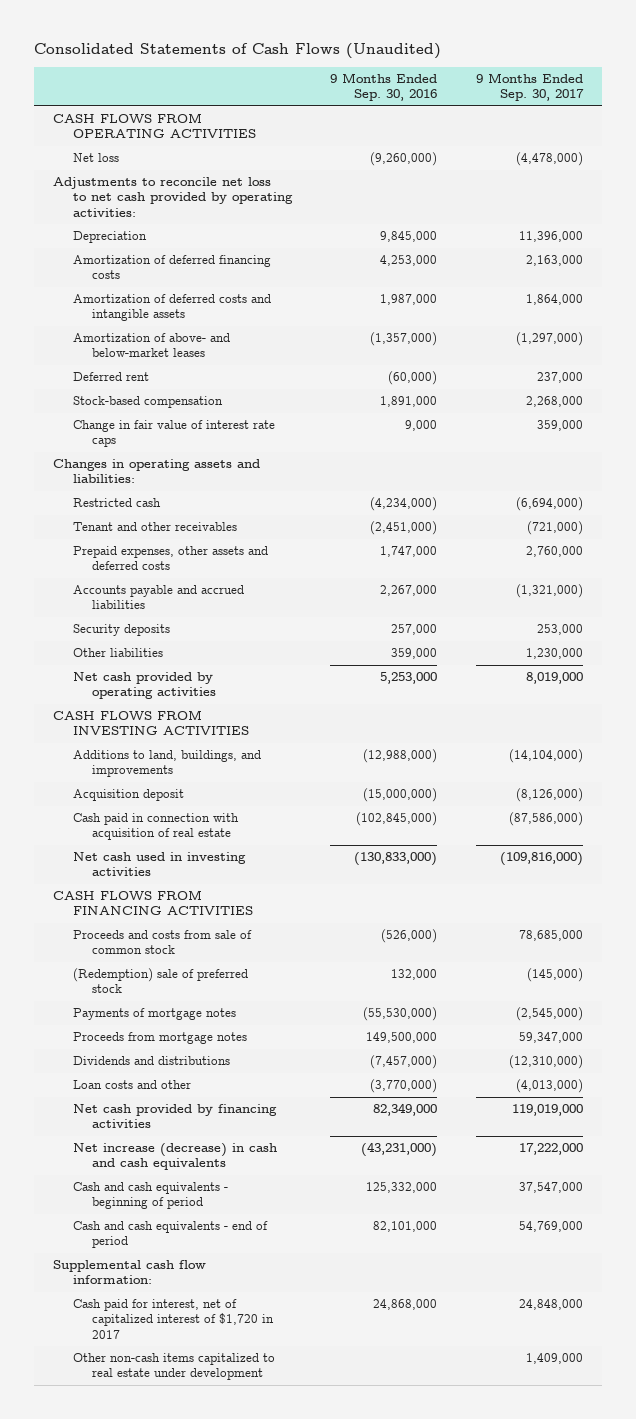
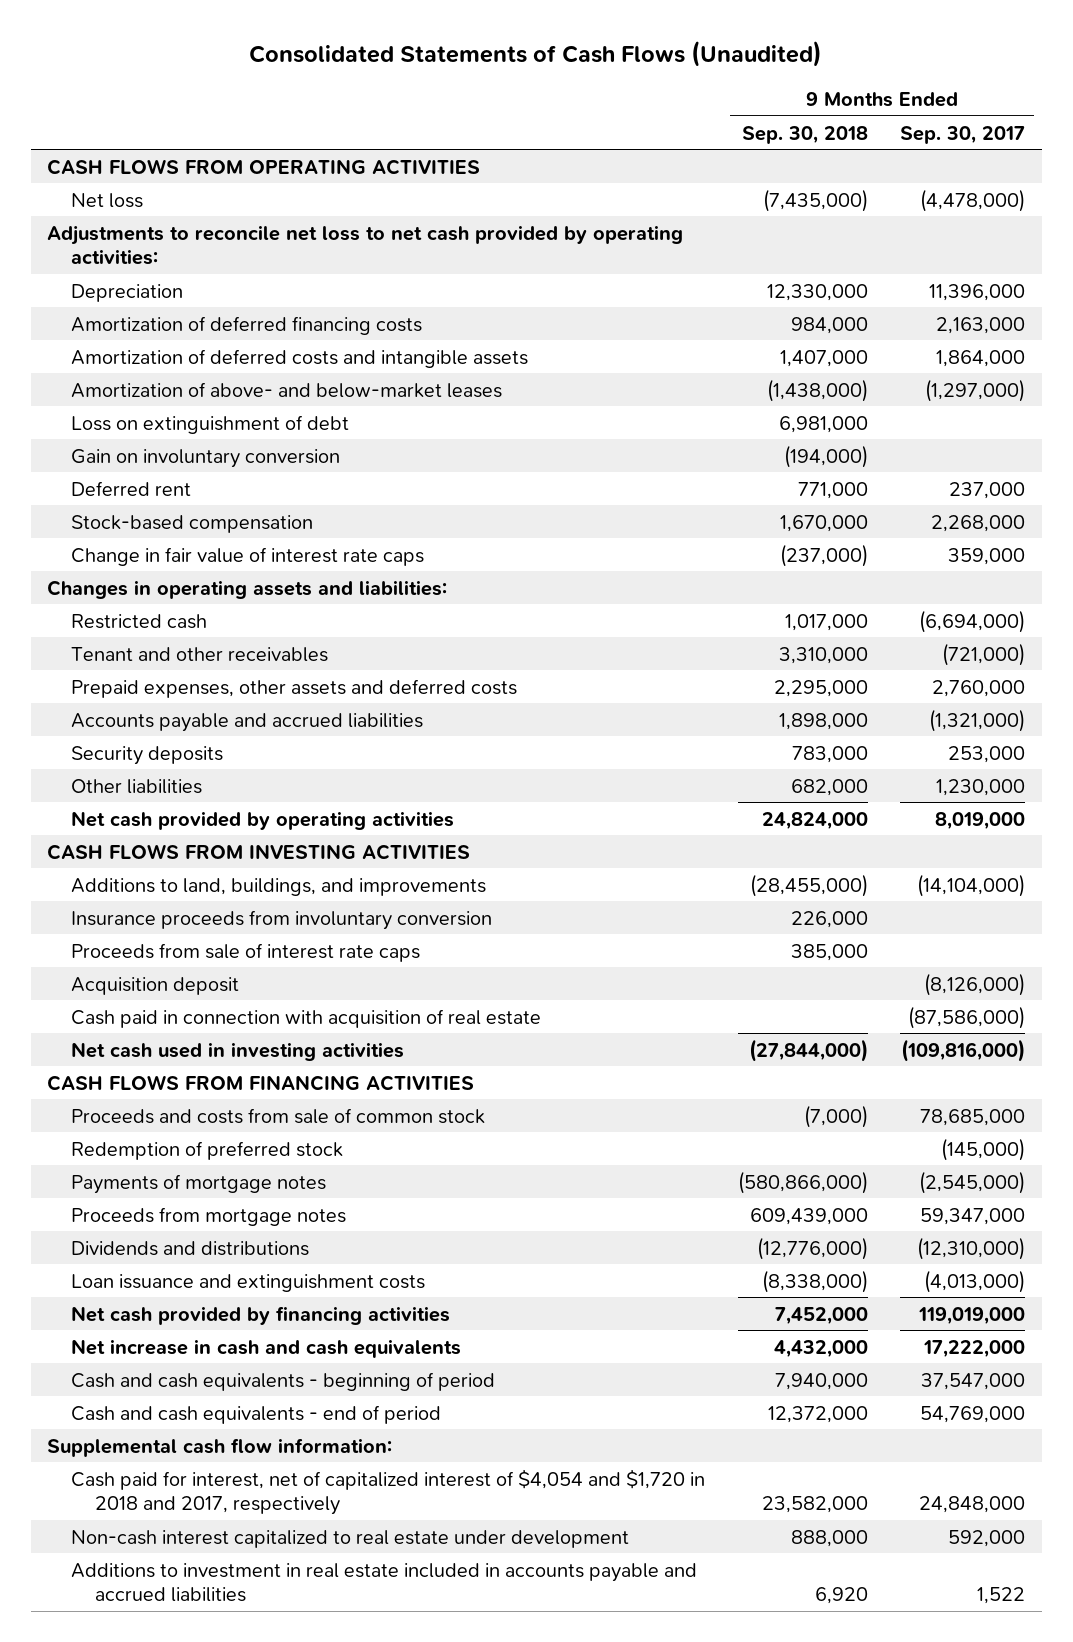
[330,73,438,102] 9 Months Ended Sep. 30, 2016 -> none
none -> [741,125,868,144] Sep. 30, 2018
none -> [71,414,350,434] Loss on extinguishment of debt
none -> [71,448,341,468] Gain on involuntary conversion
none -> [71,909,493,930] Insurance proceeds from involuntary conversion
none -> [71,942,421,962] Proceeds from sale of interest rate caps
[72,968,248,994] (Redemption) sale of preferred stock -> [71,1140,344,1160] Redemption of preferred stock
[72,1080,191,1090] Loan costs and other -> [71,1273,426,1292] Loan issuance and extinguishment costs
[72,1143,277,1171] Net increase (decrease) in cash and cash equivalents -> [71,1338,462,1358] Net increase in cash and cash equivalents
[72,1299,275,1339] Cash paid for interest, net of capitalized interest of $1,720 in 2017 -> [71,1468,706,1516] Cash paid for interest, net of capitalized interest of $4,054 and $1,720 in 2018 and 2017, respectively
[72,1353,275,1381] Other non-cash items capitalized to real estate under development -> [71,1529,630,1548] Non-cash interest capitalized to real estate under development
[525,1353,583,1365] 1,409,000 -> [948,1529,1026,1547] 592,000
none -> [71,1562,698,1603] Additions to investment in real estate included in accounts payable and accrued liabilities

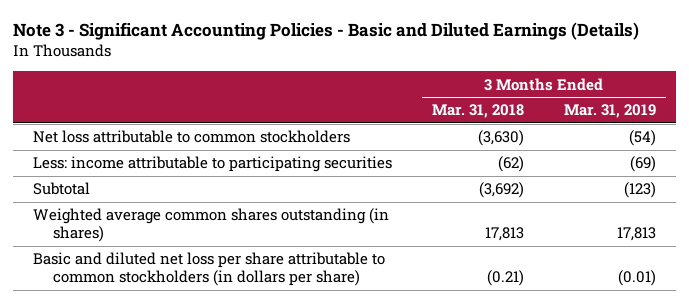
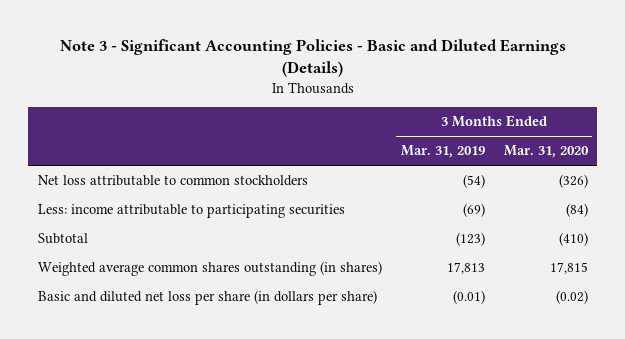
[432,104,525,119] Mar. 31, 2018 -> none
none -> [503,145,589,159] Mar. 31, 2020
[32,252,385,287] Basic and diluted net loss per share attributable to common stockholders (in dollars per share) -> [37,290,377,306] Basic and diluted net loss per share (in dollars per share)

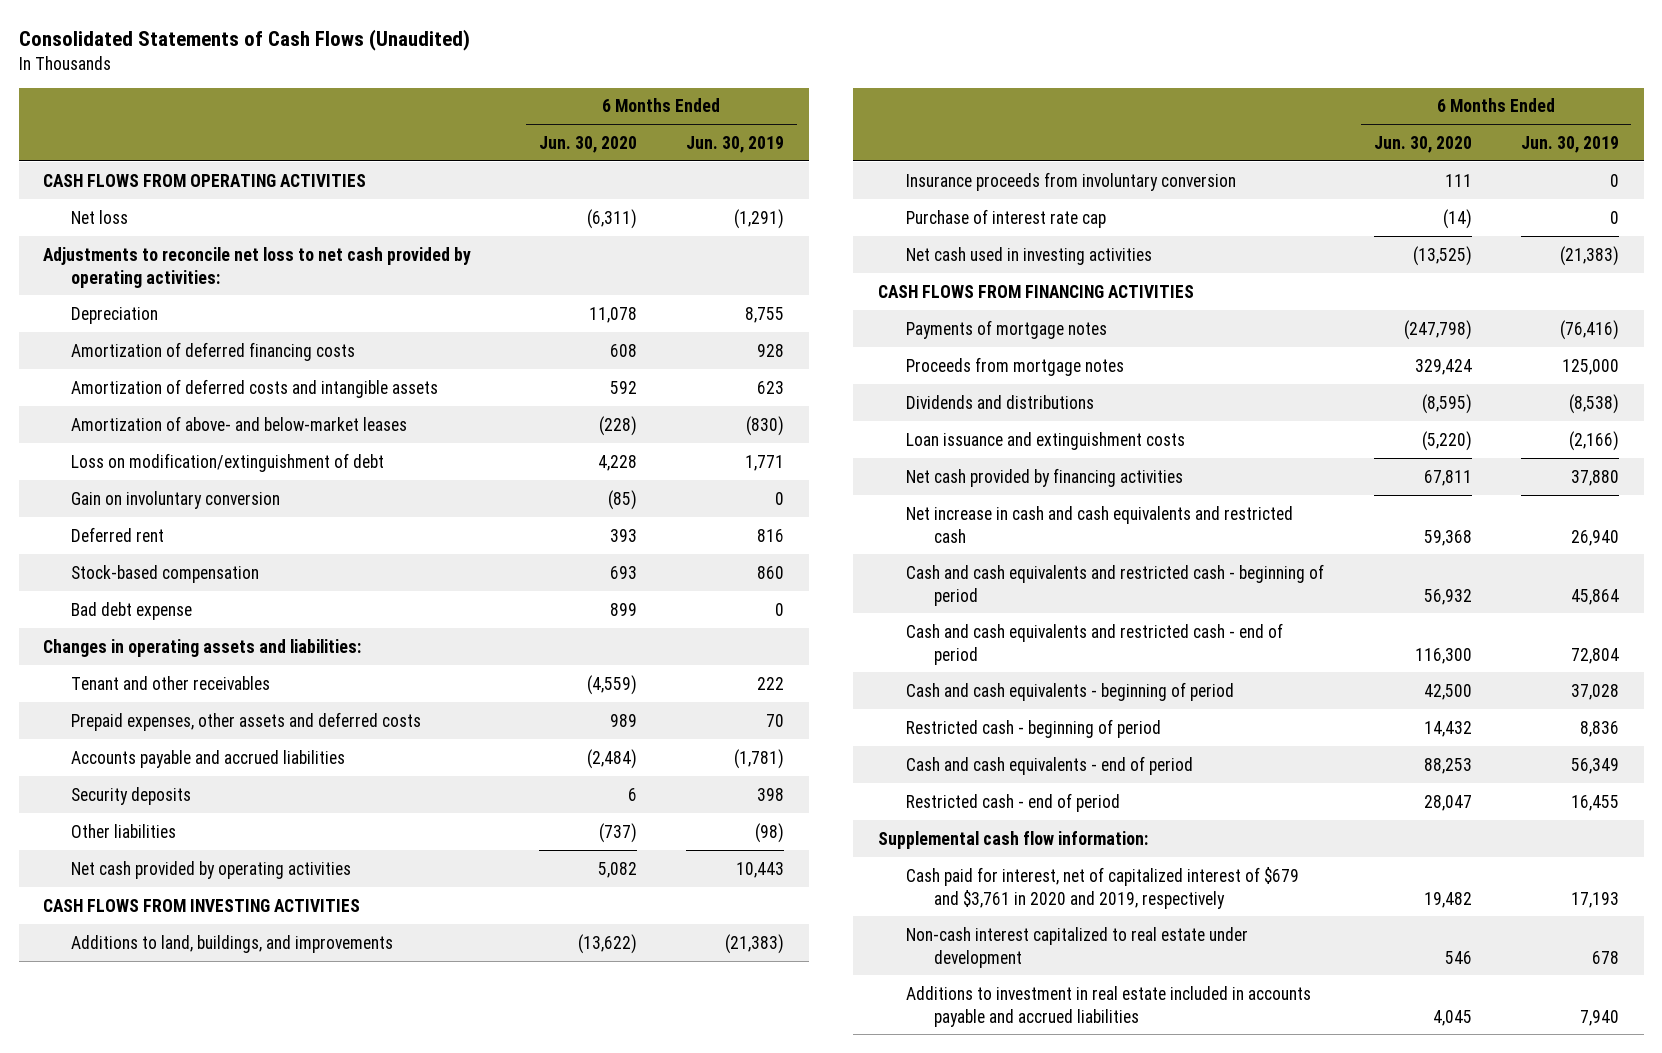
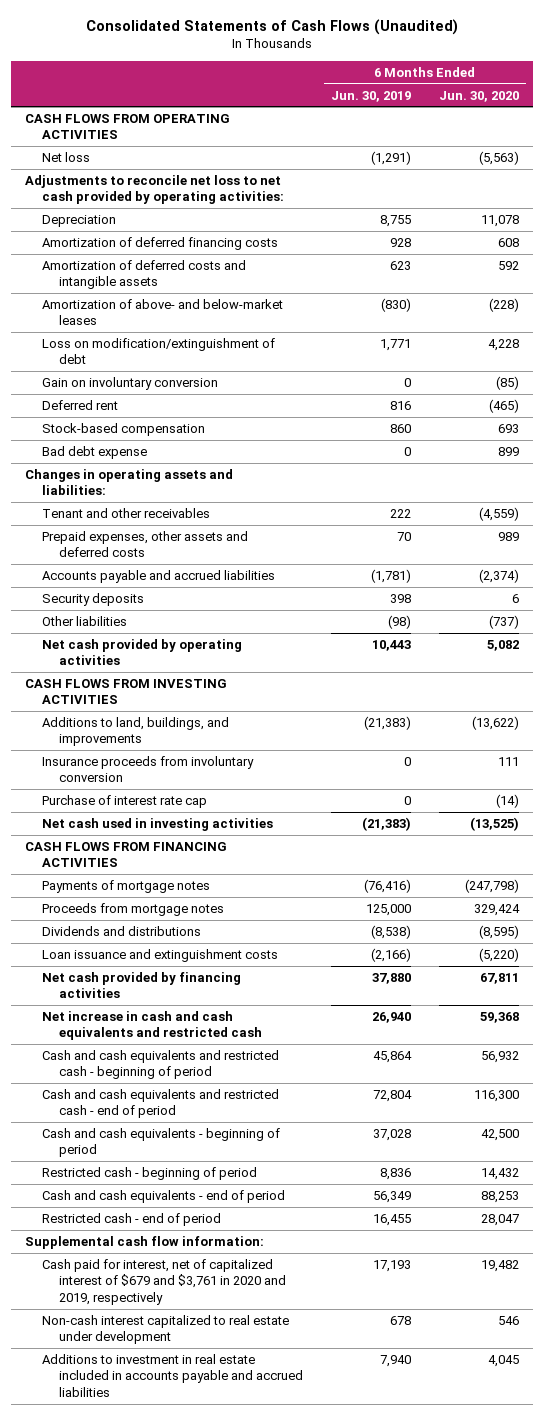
[586,208,637,229] (6,311) -> [478,150,519,165] (5,563)
[609,528,637,542] 393 -> [488,398,519,413] (465)
[586,748,637,769] (2,484) -> [478,568,519,583] (2,374)

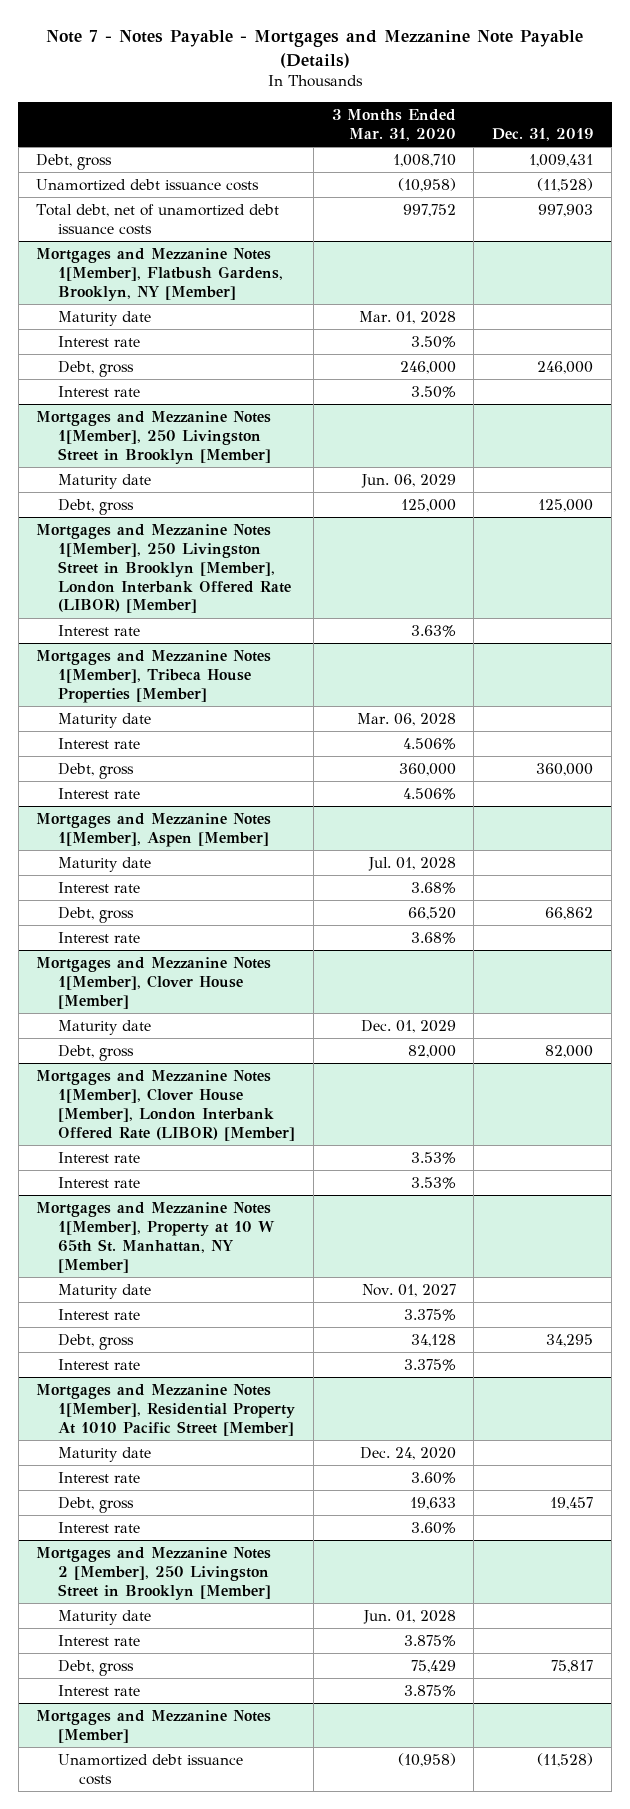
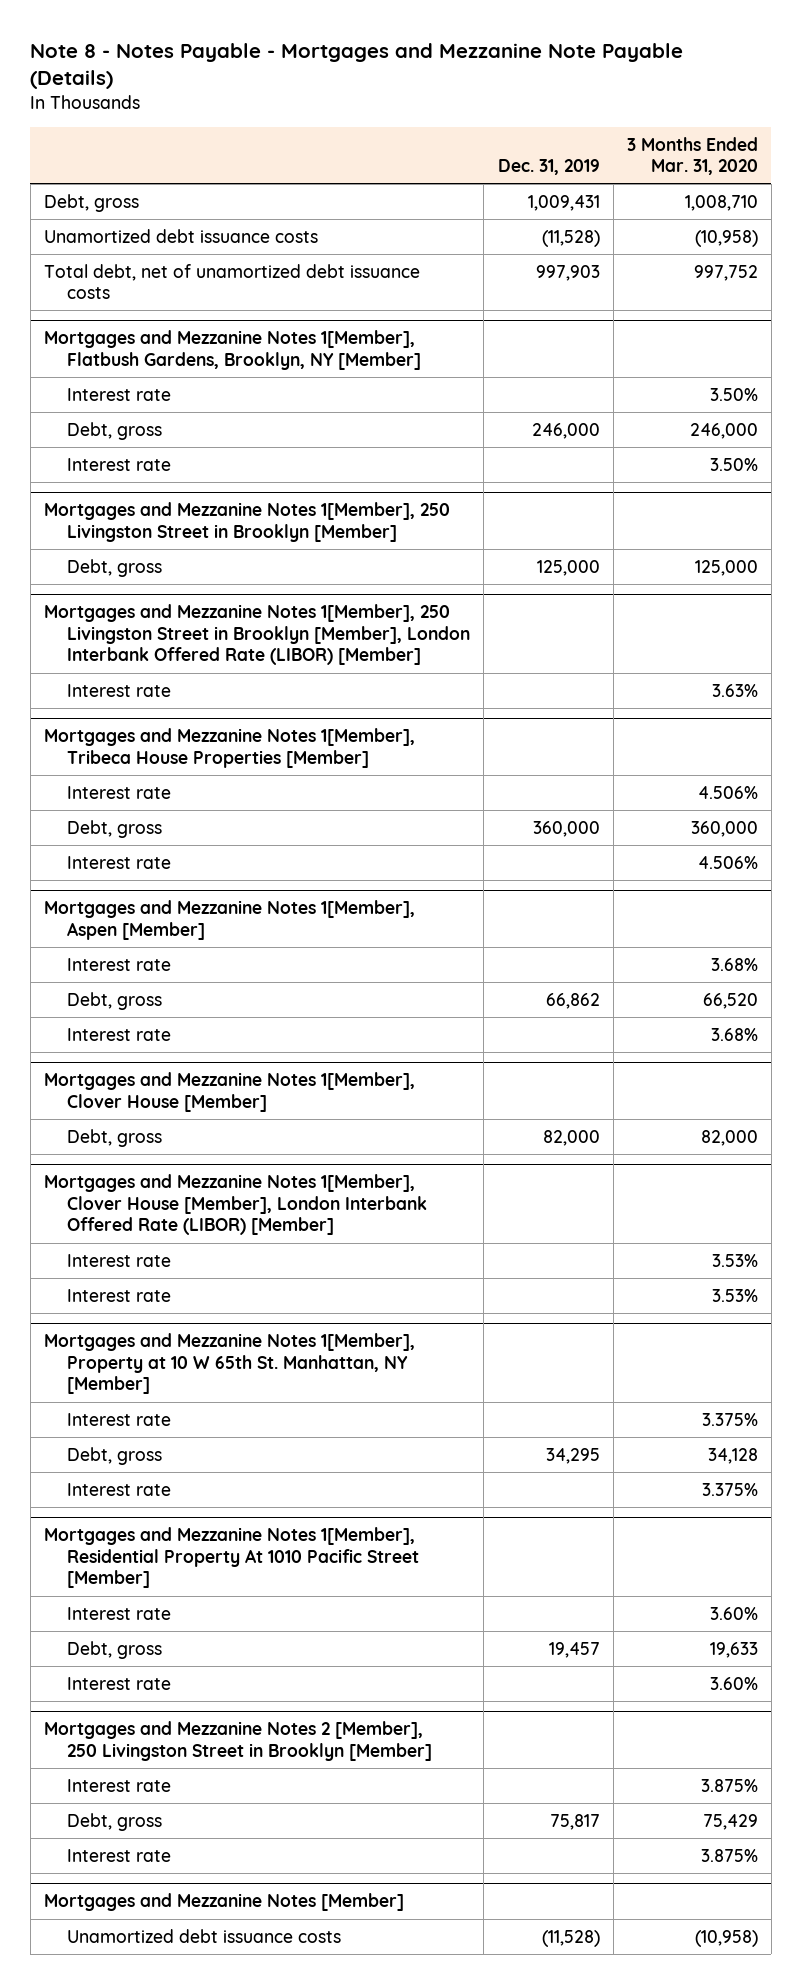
[45,29,583,68] Note 7 - Notes Payable - Mortgages and Mezzanine Note Payable (Details) -> [30,42,684,90] Note 8 - Notes Payable - Mortgages and Mezzanine Note Payable (Details)
[57,310,151,326] Maturity date -> none
[57,473,151,489] Maturity date -> none
[57,712,151,728] Maturity date -> none
[57,856,151,872] Maturity date -> none
[57,1019,151,1035] Maturity date -> none
[57,1283,151,1299] Maturity date -> none
[57,1446,151,1462] Maturity date -> none
[57,1609,151,1625] Maturity date -> none

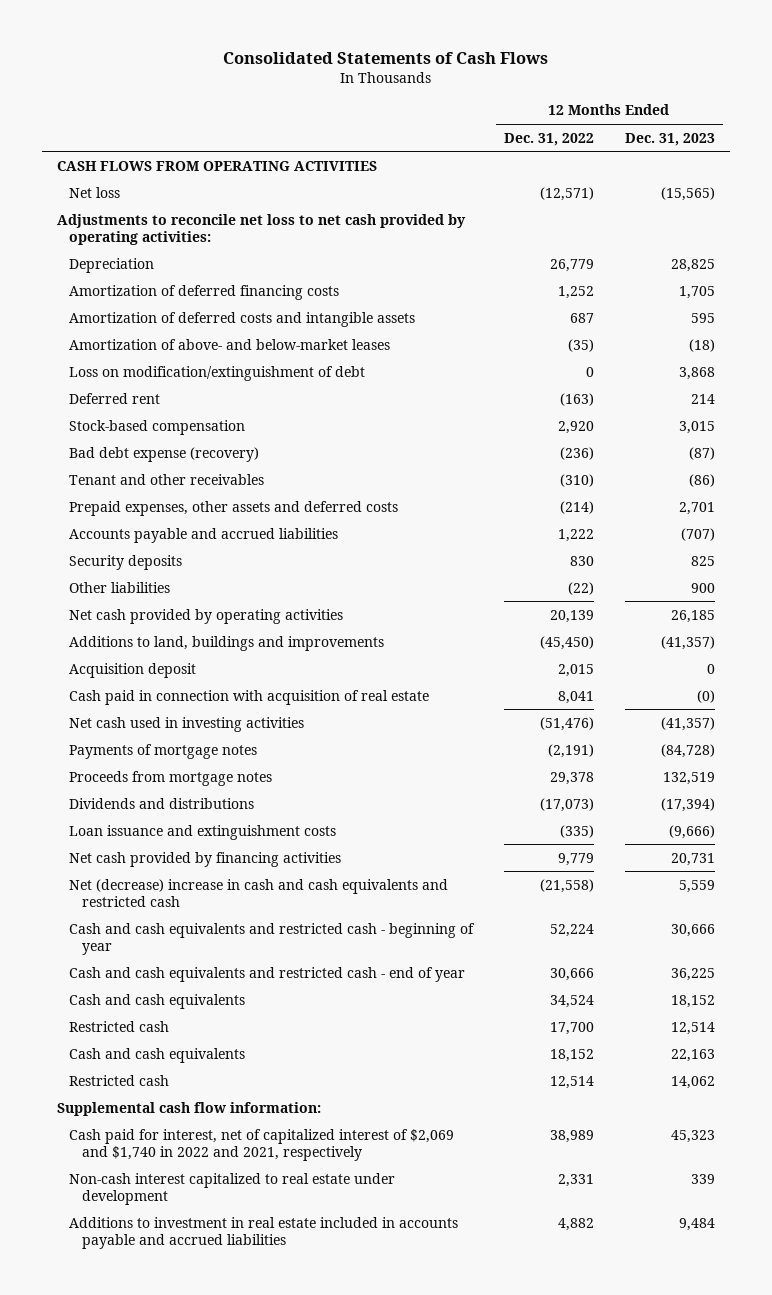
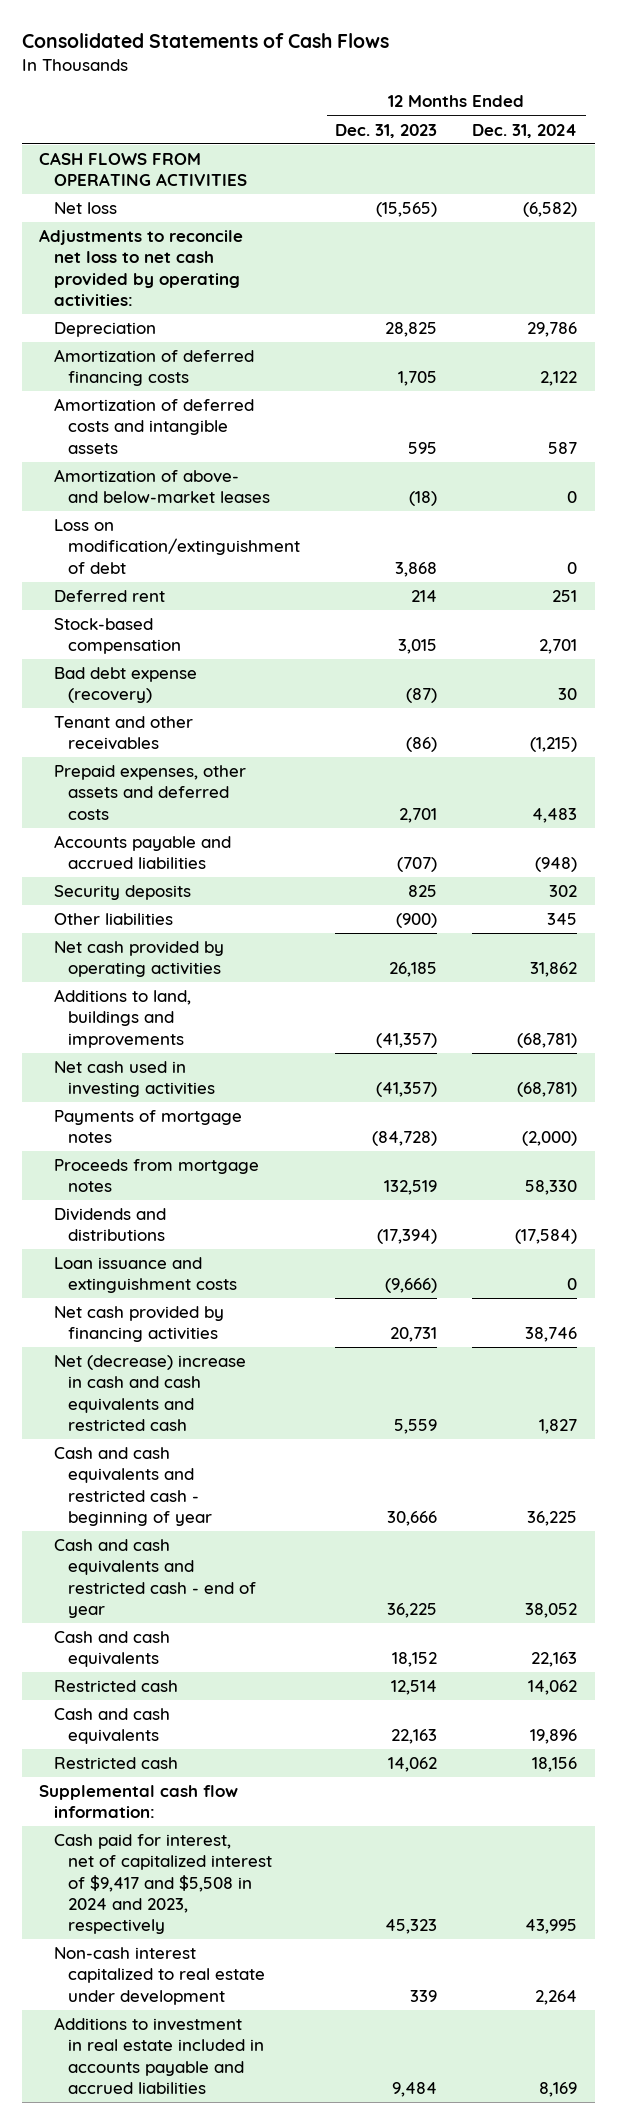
[504,132,595,146] Dec. 31, 2022 -> none
none -> [472,123,578,138] Dec. 31, 2024
[690,582,715,593] 900 -> [396,913,438,929] (900)
[69,662,197,678] Acquisition deposit -> none
[69,689,430,705] Cash paid in connection with acquisition of real estate -> none
[69,1128,455,1161] Cash paid for interest, net of capitalized interest of $2,069 and $1,740 in 2022 and 2021, respectively -> [53,1834,273,1935] Cash paid for interest, net of capitalized interest of $9,417 and $5,508 in 2024 and 2023, respectively

